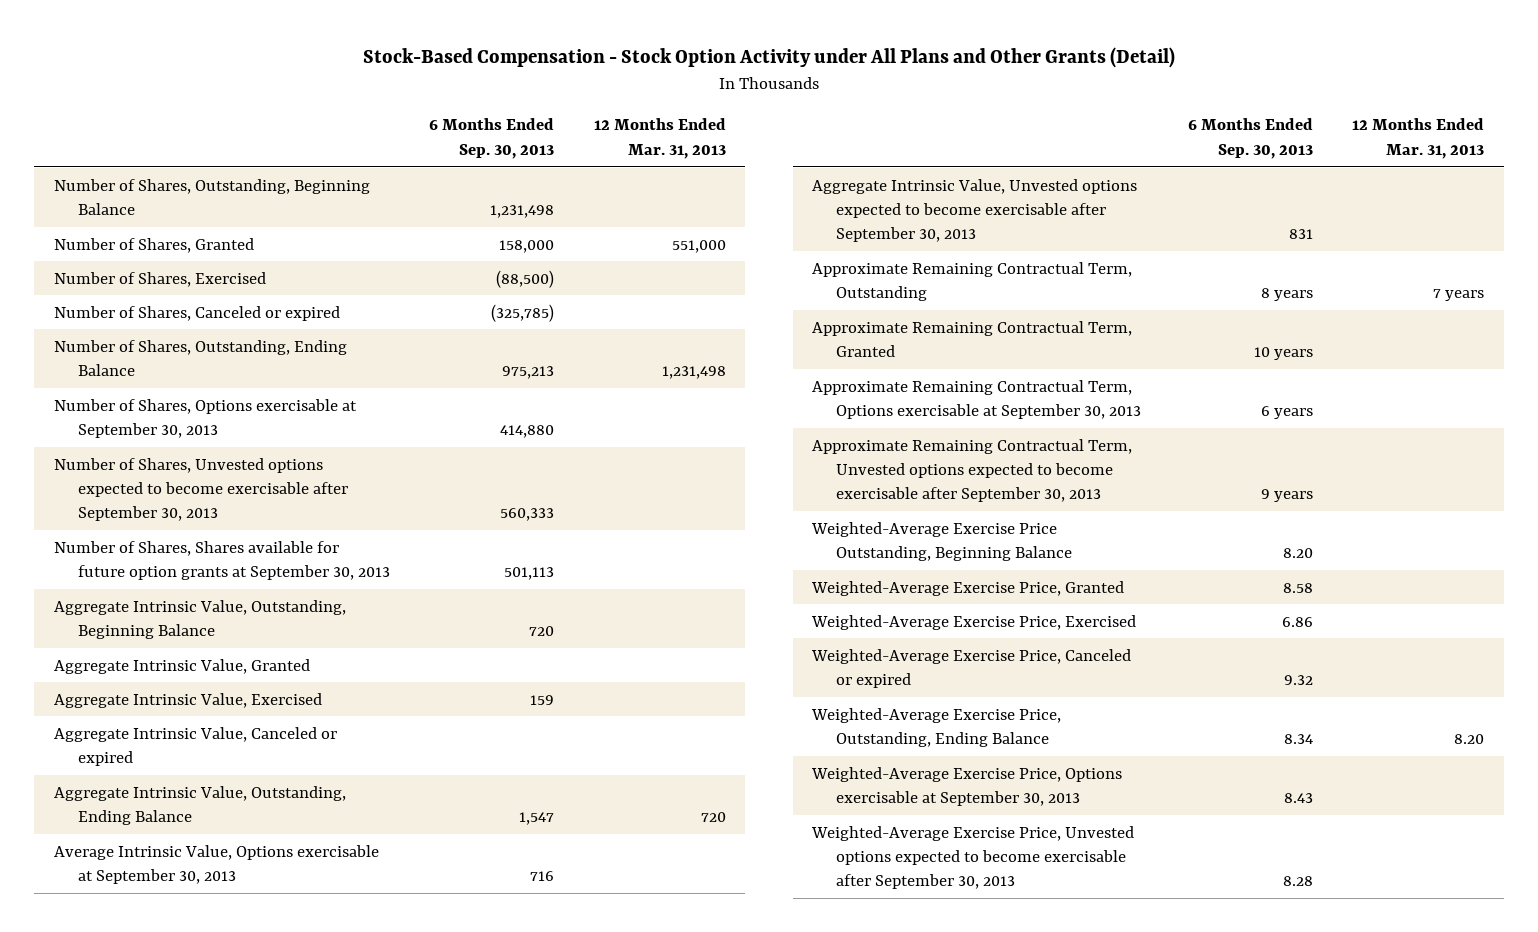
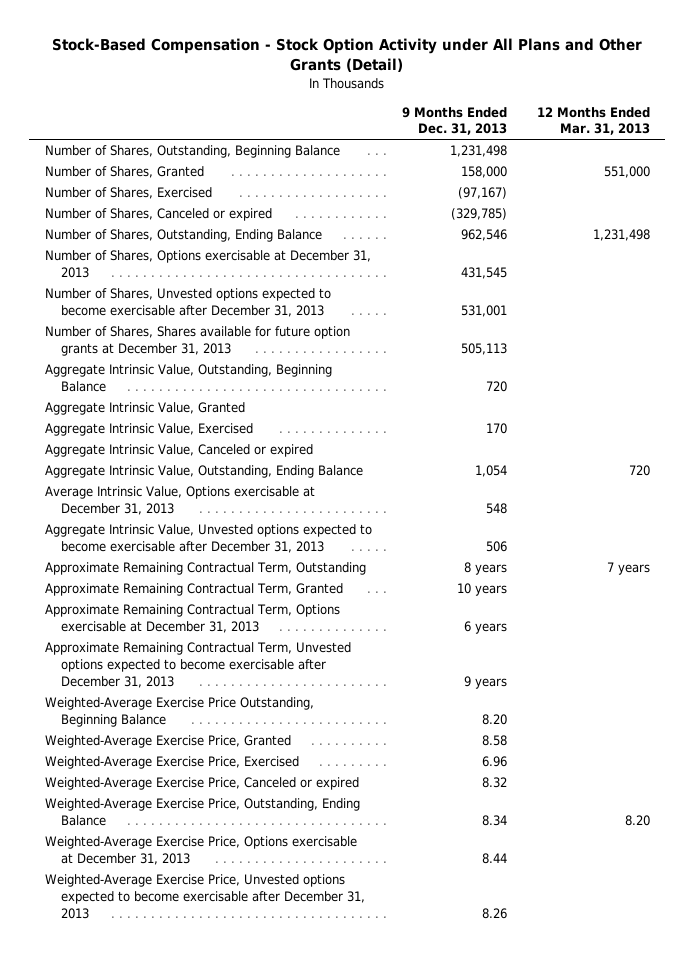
[429,118,555,159] 6 Months Ended Sep. 30, 2013 -> none
none -> [401,106,507,136] 9 Months Ended Dec. 31, 2013
[53,398,357,438] Number of Shares, Options exercisable at September 30, 2013 -> [44,250,371,279] Number of Shares, Options exercisable at December 31, 2013
[53,457,348,522] Number of Shares, Unvested options expected to become exercisable after September 30, 2013 -> [44,288,331,318] Number of Shares, Unvested options expected to become exercisable after December 31, 2013
[53,540,390,580] Number of Shares, Shares available for future option grants at September 30, 2013 -> [44,326,350,357] Number of Shares, Shares available for future option grants at December 31, 2013
[53,844,379,884] Average Intrinsic Value, Options exercisable at September 30, 2013 -> [44,486,315,516] Average Intrinsic Value, Options exercisable at December 31, 2013
[812,178,1138,243] Aggregate Intrinsic Value, Unvested options expected to become exercisable after September 30, 2013 -> [44,524,372,554] Aggregate Intrinsic Value, Unvested options expected to become exercisable after December 31, 2013
[812,379,1142,419] Approximate Remaining Contractual Term, Options exercisable at September 30, 2013 -> [44,604,340,634] Approximate Remaining Contractual Term, Options exercisable at December 31, 2013
[812,438,1133,503] Approximate Remaining Contractual Term, Unvested options expected to become exercisable after September 30, 2013 -> [44,642,351,689] Approximate Remaining Contractual Term, Unvested options expected to become exercisable after December 31, 2013
[811,766,1123,806] Weighted-Average Exercise Price, Options exercisable at September 30, 2013 -> [44,836,357,866] Weighted-Average Exercise Price, Options exercisable at December 31, 2013
[811,825,1135,890] Weighted-Average Exercise Price, Unvested options expected to become exercisable after September 30, 2013 -> [44,874,366,920] Weighted-Average Exercise Price, Unvested options expected to become exercisable after December 31, 2013

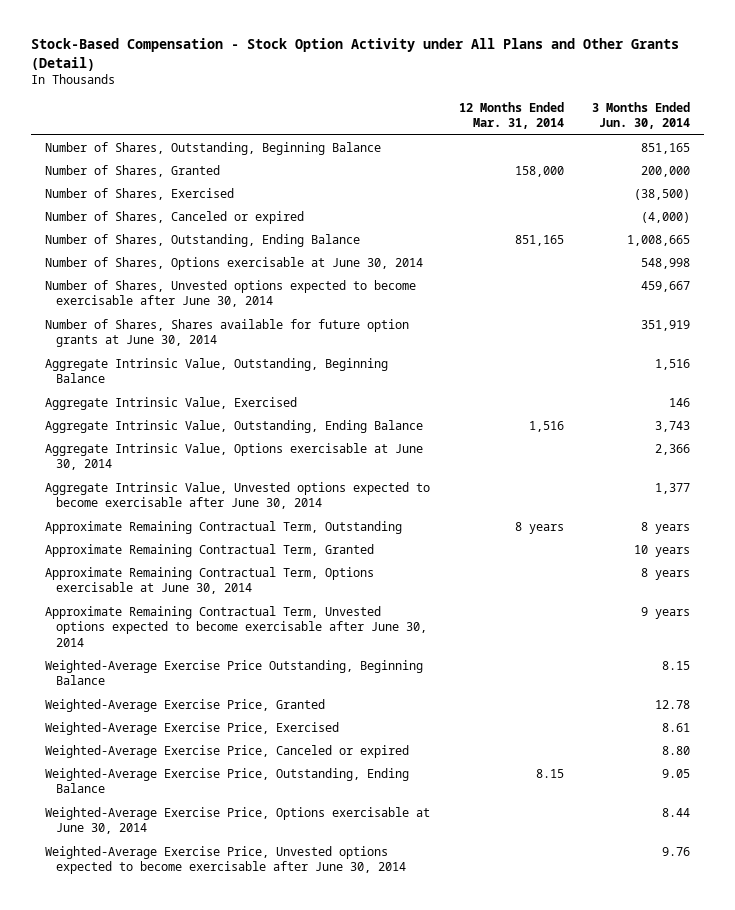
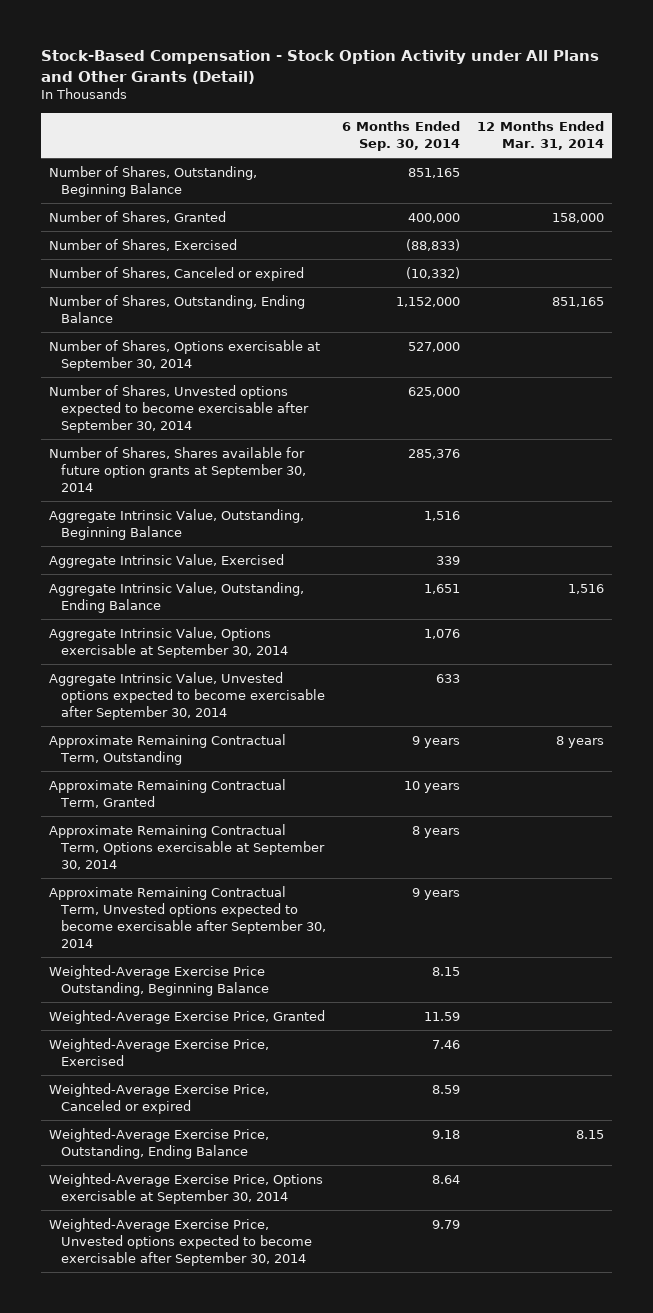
[591,101,690,130] 3 Months Ended Jun. 30, 2014 -> none
none -> [342,121,461,152] 6 Months Ended Sep. 30, 2014
[45,257,424,271] Number of Shares, Options exercisable at June 30, 2014 -> [49,339,321,371] Number of Shares, Options exercisable at September 30, 2014
[45,280,417,308] Number of Shares, Unvested options expected to become exercisable after June 30, 2014 -> [49,384,309,433] Number of Shares, Unvested options expected to become exercisable after September 30, 2014
[45,319,410,348] Number of Shares, Shares available for future option grants at June 30, 2014 -> [49,446,306,492] Number of Shares, Shares available for future option grants at September 30, 2014
[45,443,424,471] Aggregate Intrinsic Value, Options exercisable at June 30, 2014 -> [49,626,288,658] Aggregate Intrinsic Value, Options exercisable at September 30, 2014
[45,482,431,510] Aggregate Intrinsic Value, Unvested options expected to become exercisable after June 30, 2014 -> [49,671,325,720] Aggregate Intrinsic Value, Unvested options expected to become exercisable after September 30, 2014
[45,567,375,595] Approximate Remaining Contractual Term, Options exercisable at June 30, 2014 -> [49,823,325,870] Approximate Remaining Contractual Term, Options exercisable at September 30, 2014
[45,606,427,647] Approximate Remaining Contractual Term, Unvested options expected to become exercisable after June 30, 2014 -> [49,885,326,948] Approximate Remaining Contractual Term, Unvested options expected to become exercisable after September 30, 2014
[45,807,431,835] Weighted-Average Exercise Price, Options exercisable at June 30, 2014 -> [49,1172,324,1204] Weighted-Average Exercise Price, Options exercisable at September 30, 2014
[45,846,406,875] Weighted-Average Exercise Price, Unvested options expected to become exercisable after June 30, 2014 -> [49,1217,312,1266] Weighted-Average Exercise Price, Unvested options expected to become exercisable after September 30, 2014

